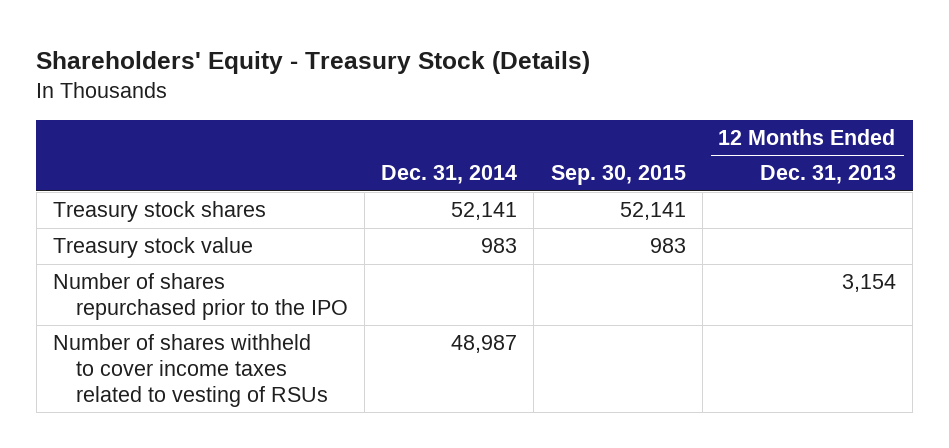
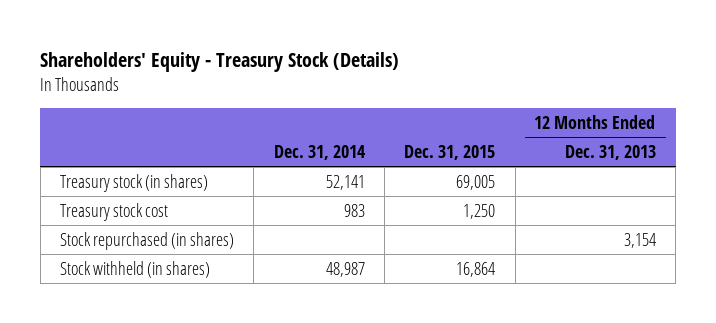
[550,165,686,186] Sep. 30, 2015 -> none
none -> [404,144,496,160] Dec. 31, 2015
[52,201,266,223] Treasury stock shares -> [60,173,209,192] Treasury stock (in shares)
[52,237,253,259] Treasury stock value -> [60,202,169,221] Treasury stock cost
[52,273,348,320] Number of shares repurchased prior to the IPO -> [60,231,235,250] Stock repurchased (in shares)
[52,334,328,407] Number of shares withheld to cover income taxes related to vesting of RSUs -> [60,260,211,278] Stock withheld (in shares)

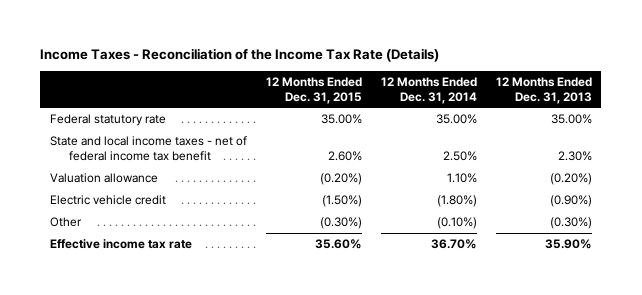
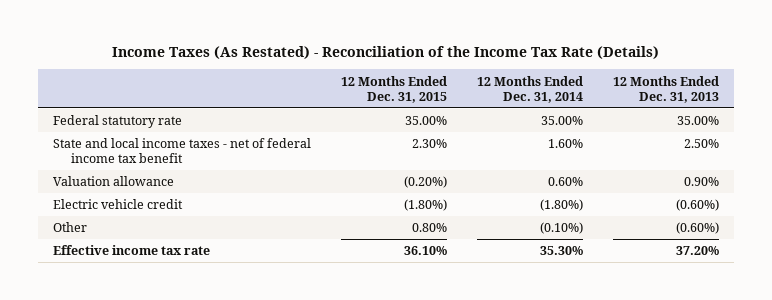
[40,47,440,62] Income Taxes - Reconciliation of the Income Tax Rate (Details) -> [111,46,659,60] Income Taxes (As Restated) - Reconciliation of the Income Tax Rate (Details)
[327,150,362,161] 2.60% -> [411,139,447,149] 2.30%
[442,150,477,161] 2.50% -> [547,139,583,149] 1.60%
[557,150,592,161] 2.30% -> [683,139,719,149] 2.50%
[446,173,477,184] 1.10% -> [547,177,583,187] 0.60%
[549,173,592,186] (0.20%) -> [683,177,719,187] 0.90%
[321,195,362,208] (1.50%) -> [403,199,447,212] (1.80%)
[549,195,592,208] (0.90%) -> [675,199,719,212] (0.60%)
[319,217,362,230] (0.30%) -> [411,223,447,233] 0.80%
[549,217,592,230] (0.30%) -> [675,222,719,235] (0.60%)
[314,239,362,250] 35.60% -> [403,246,447,256] 36.10%
[430,239,477,250] 36.70% -> [539,246,583,256] 35.30%
[544,239,592,250] 35.90% -> [675,246,719,256] 37.20%

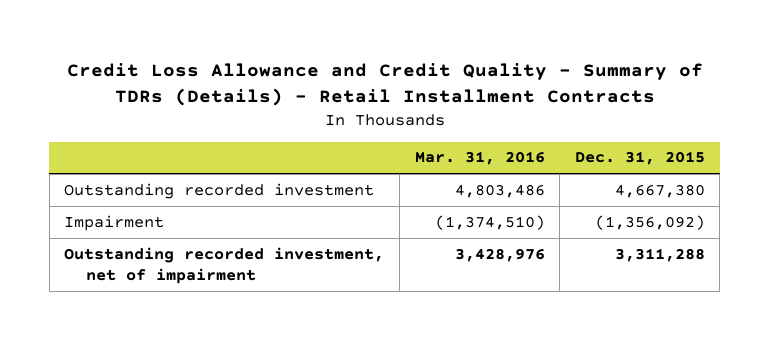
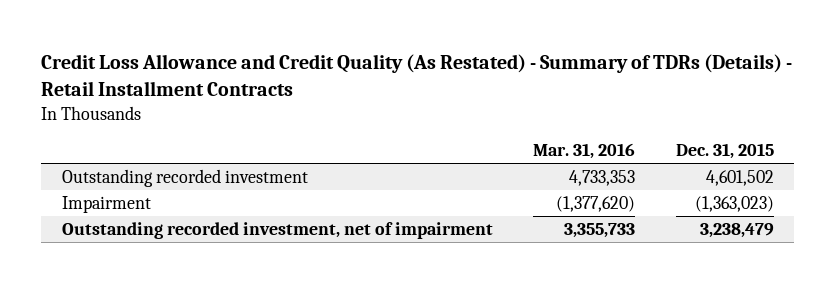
[66,62,703,106] Credit Loss Allowance and Credit Quality - Summary of TDRs (Details) - Retail Installment Contracts -> [41,53,793,96] Credit Loss Allowance and Credit Quality (As Restated) - Summary of TDRs (Details) - Retail Installment Contracts
[454,183,545,198] 4,803,486 -> [569,170,636,187] 4,733,353
[614,183,705,198] 4,667,380 -> [705,170,774,187] 4,601,502
[434,214,545,230] (1,374,510) -> [556,196,636,213] (1,377,620)
[594,214,705,230] (1,356,092) -> [694,196,774,213] (1,363,023)
[454,247,545,262] 3,428,976 -> [564,223,636,239] 3,355,733
[614,247,705,262] 3,311,288 -> [699,223,774,239] 3,238,479

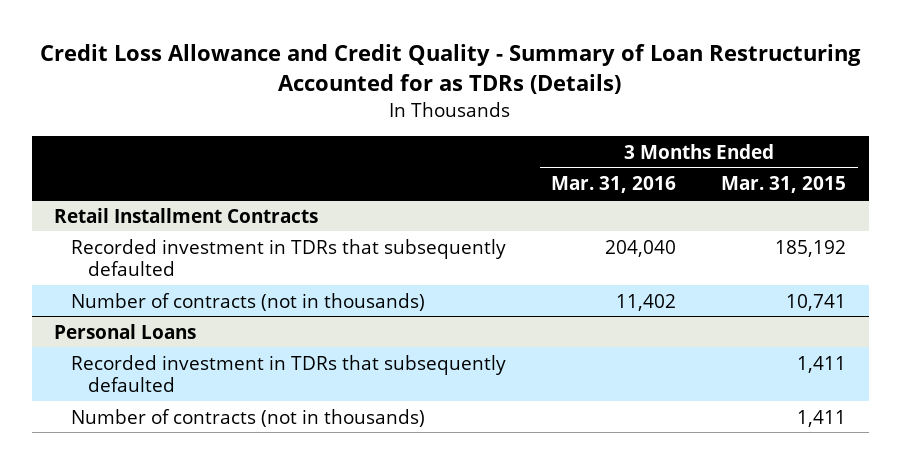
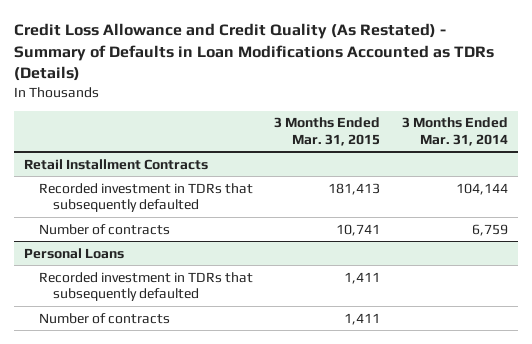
[40,44,862,95] Credit Loss Allowance and Credit Quality - Summary of Loan Restructuring Accounted for as TDRs (Details) -> [13,23,494,82] Credit Loss Allowance and Credit Quality (As Restated) - Summary of Defaults in Loan Modifications Accounted as TDRs (Details)
[551,176,677,194] Mar. 31, 2016 -> none
none -> [401,117,508,146] 3 Months Ended Mar. 31, 2014
[775,239,847,257] 185,192 -> [328,182,381,195] 181,413
[71,292,426,311] Number of contracts (not in thousands) -> [38,223,170,235] Number of contracts
[71,408,426,427] Number of contracts (not in thousands) -> [38,312,170,324] Number of contracts

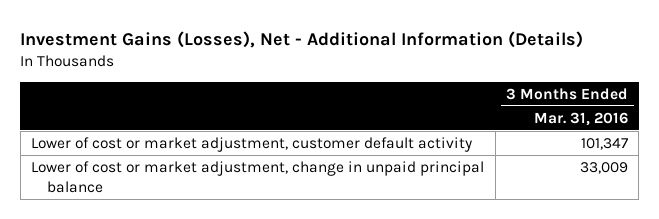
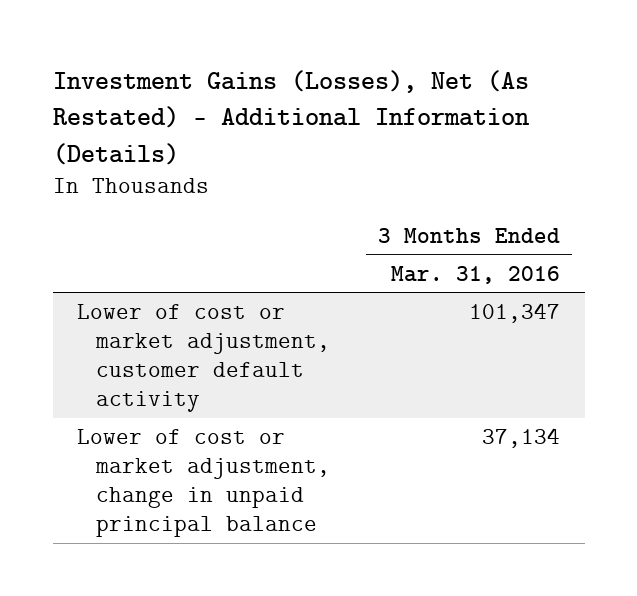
[20,30,584,48] Investment Gains (Losses), Net - Additional Information (Details) -> [52,70,530,165] Investment Gains (Losses), Net (As Restated) - Additional Information (Details)
[580,161,629,174] 33,009 -> [482,428,561,449] 37,134

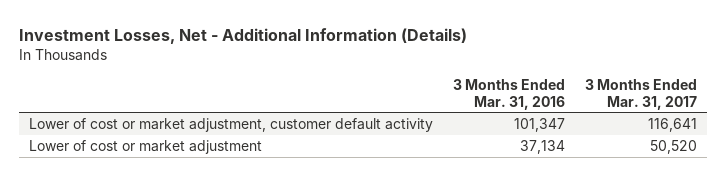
[52,70,530,165] Investment Gains (Losses), Net (As Restated) - Additional Information (Details) -> [18,27,467,44] Investment Losses, Net - Additional Information (Details)
none -> [585,78,698,110] 3 Months Ended Mar. 31, 2017
[77,429,330,538] Lower of cost or market adjustment, change in unpaid principal balance -> [28,139,262,154] Lower of cost or market adjustment

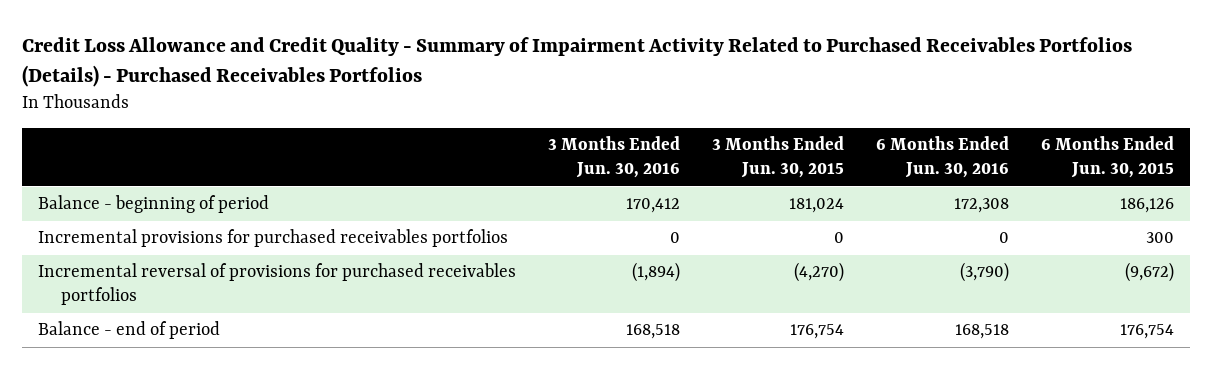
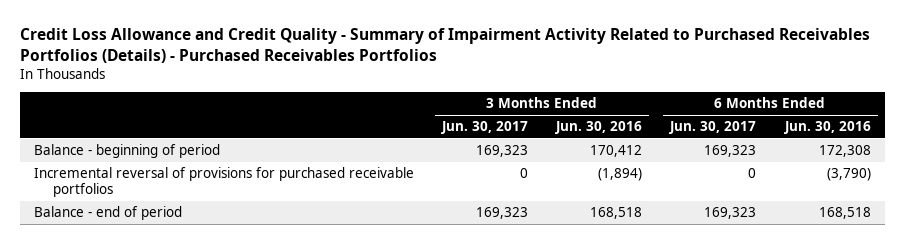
[711,136,844,179] 3 Months Ended Jun. 30, 2015 -> none
[1040,136,1174,179] 6 Months Ended Jun. 30, 2015 -> none
none -> [440,121,528,135] Jun. 30, 2017
none -> [669,121,757,135] Jun. 30, 2017
[37,229,508,248] Incremental provisions for purchased receivables portfolios -> none
[37,263,516,306] Incremental reversal of provisions for purchased receivables portfolios -> [33,167,414,198] Incremental reversal of provisions for purchased receivable portfolios

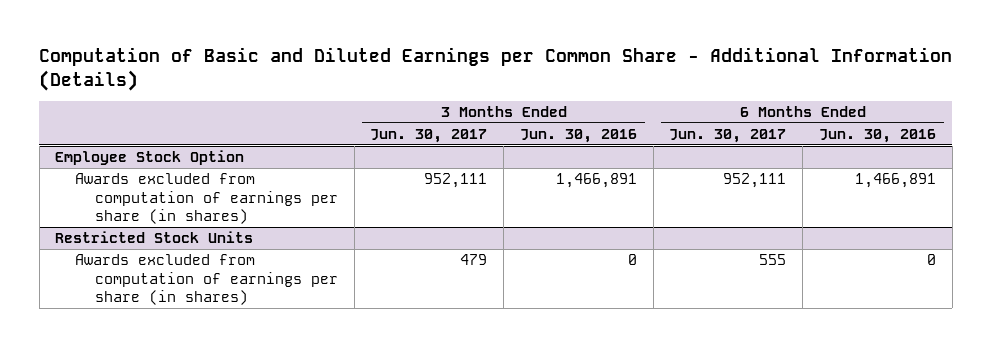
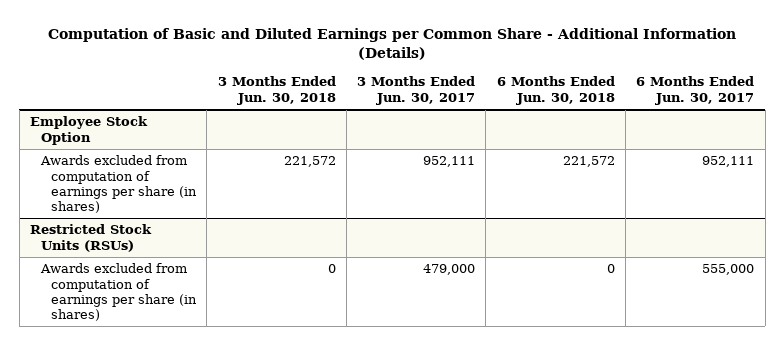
[519,128,637,143] Jun. 30, 2016 -> none
[818,128,936,143] Jun. 30, 2016 -> none
none -> [217,76,336,105] 3 Months Ended Jun. 30, 2018
none -> [496,76,615,105] 6 Months Ended Jun. 30, 2018
[55,231,254,244] Restricted Stock Units -> [30,224,153,252] Restricted Stock Units (RSUs)
[460,254,488,266] 479 -> [423,264,476,276] 479,000
[759,254,787,266] 555 -> [702,264,755,276] 555,000

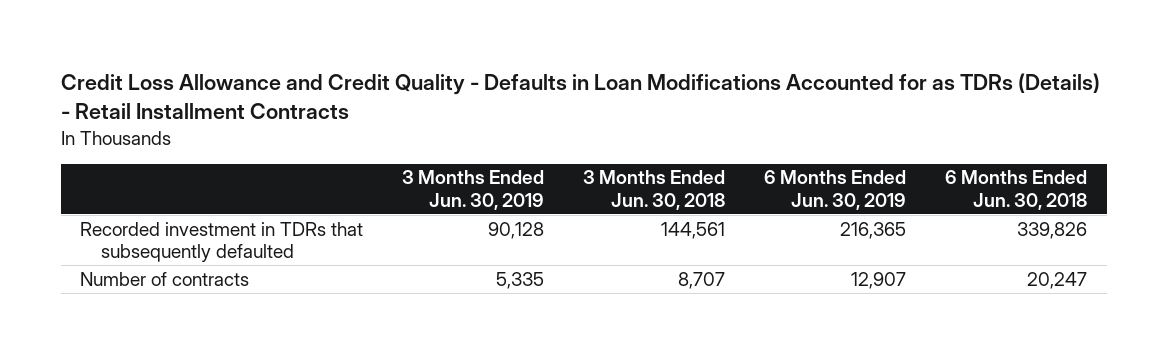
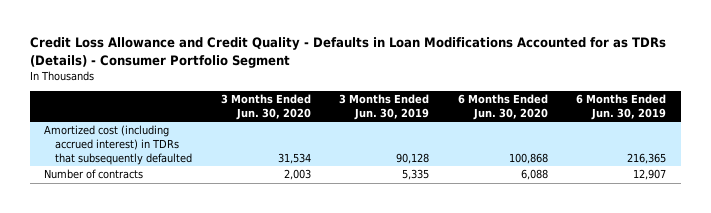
[60,73,1100,120] Credit Loss Allowance and Credit Quality - Defaults in Loan Modifications Accounted for as TDRs (Details) - Retail Installment Contracts -> [30,37,667,68] Credit Loss Allowance and Credit Quality - Defaults in Loan Modifications Accounted for as TDRs (Details) - Consumer Portfolio Segment
[583,170,726,210] 3 Months Ended Jun. 30, 2018 -> none
[945,170,1088,210] 6 Months Ended Jun. 30, 2018 -> none
none -> [220,94,311,121] 3 Months Ended Jun. 30, 2020
none -> [457,94,548,121] 6 Months Ended Jun. 30, 2020
[80,221,364,263] Recorded investment in TDRs that subsequently defaulted -> [44,125,193,166] Amortized cost (including accrued interest) in TDRs that subsequently defaulted

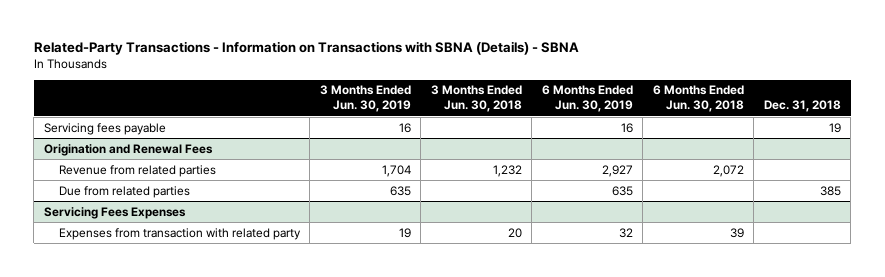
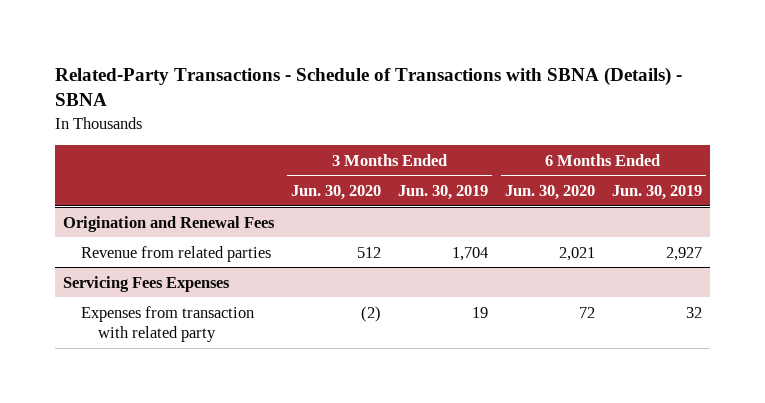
[33,40,579,55] Related-Party Transactions - Information on Transactions with SBNA (Details) - SBNA -> [55,66,683,107] Related-Party Transactions - Schedule of Transactions with SBNA (Details) - SBNA
[430,85,522,113] 3 Months Ended Jun. 30, 2018 -> none
[652,85,744,113] 6 Months Ended Jun. 30, 2018 -> none
[763,100,841,113] Dec. 31, 2018 -> none
none -> [291,184,382,200] Jun. 30, 2020
none -> [504,184,595,200] Jun. 30, 2020
[43,122,166,135] Servicing fees payable -> none
[58,185,190,198] Due from related parties -> none

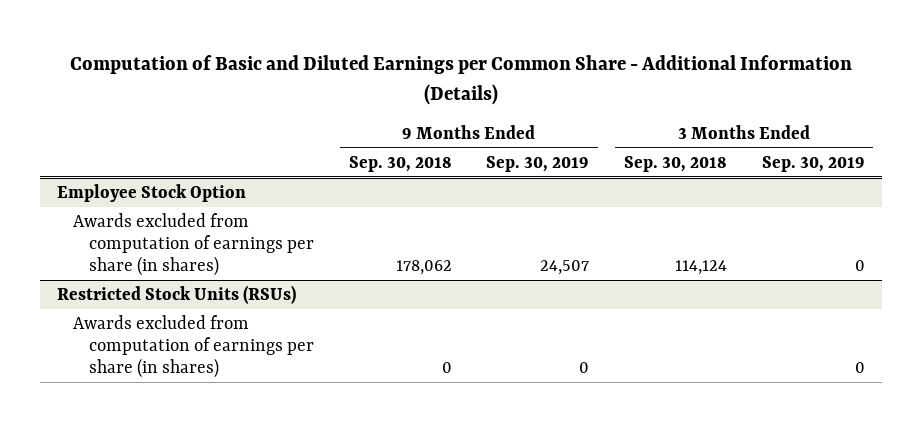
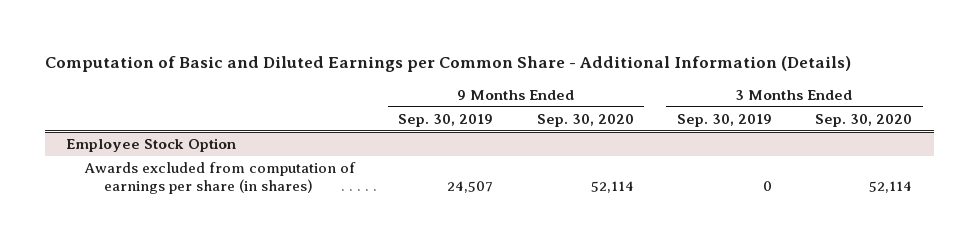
[348,155,452,172] Sep. 30, 2018 -> none
[623,155,727,172] Sep. 30, 2018 -> none
none -> [536,113,634,127] Sep. 30, 2020
none -> [814,113,912,127] Sep. 30, 2020
[57,284,297,304] Restricted Stock Units (RSUs) -> none
[73,314,314,379] Awards excluded from computation of earnings per share (in shares) -> none

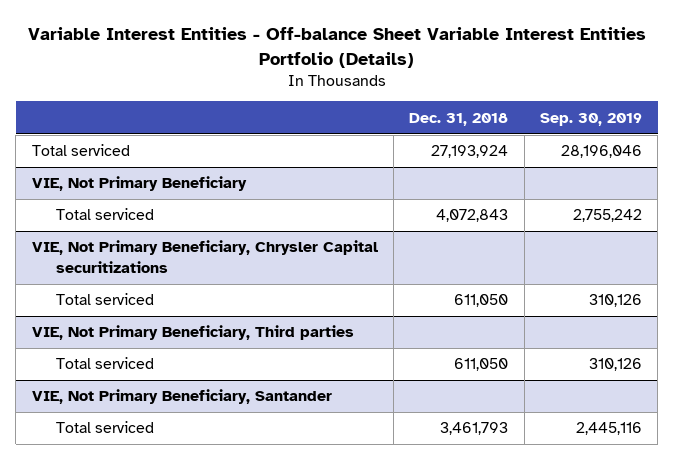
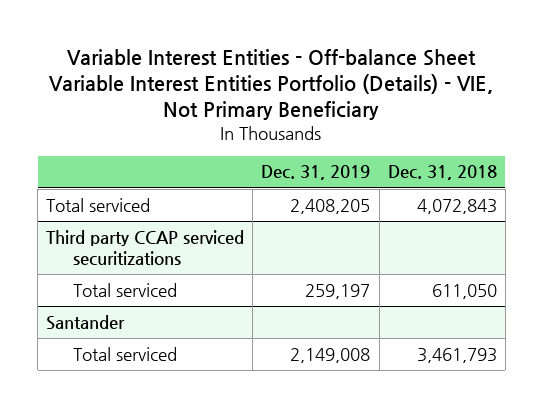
[27,27,646,68] Variable Interest Entities - Off-balance Sheet Variable Interest Entities Portfolio (Details) -> [49,48,494,121] Variable Interest Entities - Off-balance Sheet Variable Interest Entities Portfolio (Details) - VIE, Not Primary Beneficiary
[540,112,643,126] Sep. 30, 2019 -> none
none -> [261,165,371,181] Dec. 31, 2019
[31,144,130,157] Total serviced -> none
[31,176,247,192] VIE, Not Primary Beneficiary -> none
[31,240,378,273] VIE, Not Primary Beneficiary, Chrysler Capital securitizations -> none
[55,293,154,306] Total serviced -> none
[31,325,354,341] VIE, Not Primary Beneficiary, Third parties -> none
none -> [46,229,245,267] Third party CCAP serviced securitizations
[31,389,332,405] VIE, Not Primary Beneficiary, Santander -> none
none -> [46,314,126,330] Santander

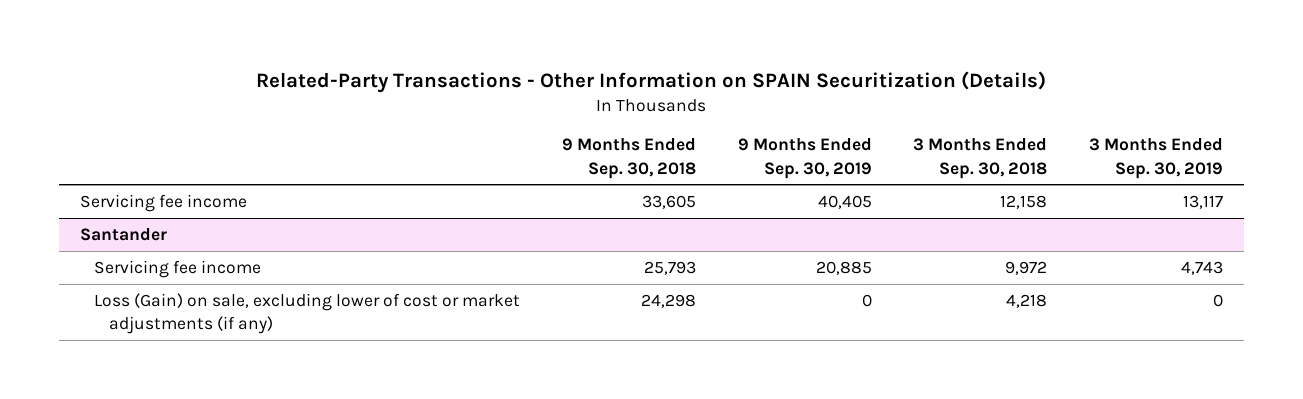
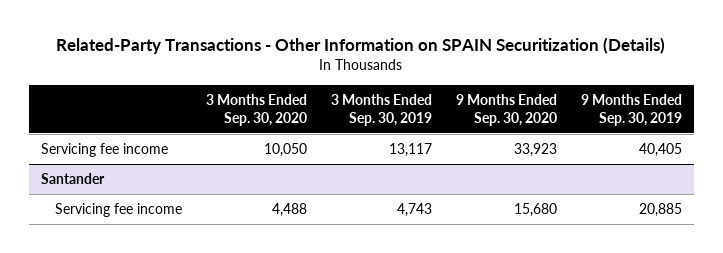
[562,138,697,179] 9 Months Ended Sep. 30, 2018 -> none
[913,138,1048,179] 3 Months Ended Sep. 30, 2018 -> none
none -> [205,93,307,127] 3 Months Ended Sep. 30, 2020
none -> [455,93,557,127] 9 Months Ended Sep. 30, 2020
[94,292,521,335] Loss (Gain) on sale, excluding lower of cost or market adjustments (if any) -> none

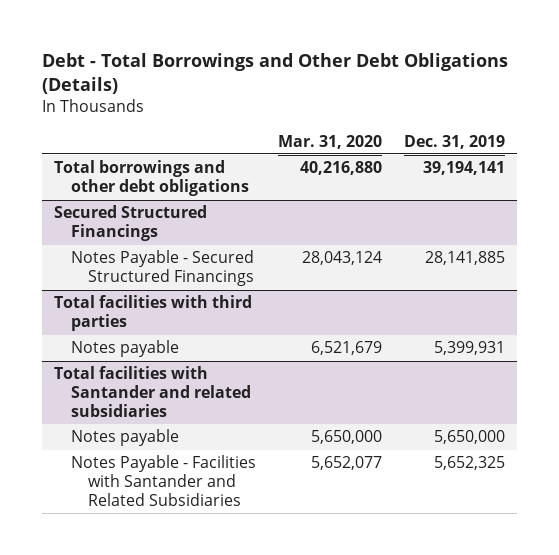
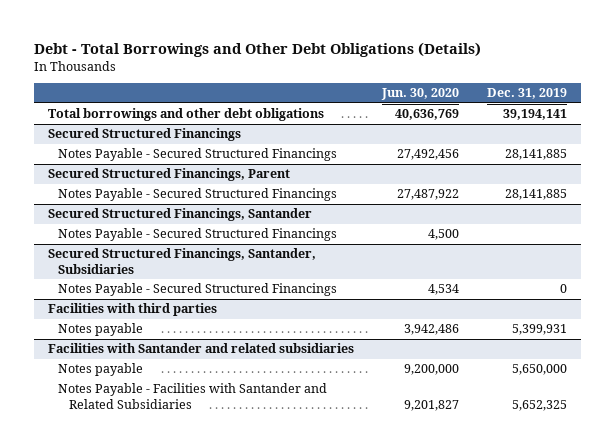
[277,134,382,149] Mar. 31, 2020 -> none
none -> [381,88,460,101] Jun. 30, 2020
none -> [48,168,291,182] Secured Structured Financings, Parent
none -> [58,188,338,202] Notes Payable - Secured Structured Financings
none -> [48,208,313,222] Secured Structured Financings, Santander
none -> [58,228,338,242] Notes Payable - Secured Structured Financings
none -> [48,248,317,274] Secured Structured Financings, Santander, Subsidiaries
none -> [58,283,338,297] Notes Payable - Secured Structured Financings
[53,295,252,332] Total facilities with third parties -> [48,303,218,317] Facilities with third parties
[53,366,251,417] Total facilities with Santander and related subsidiaries -> [48,343,355,354] Facilities with Santander and related subsidiaries

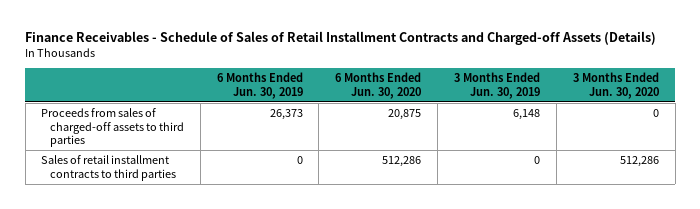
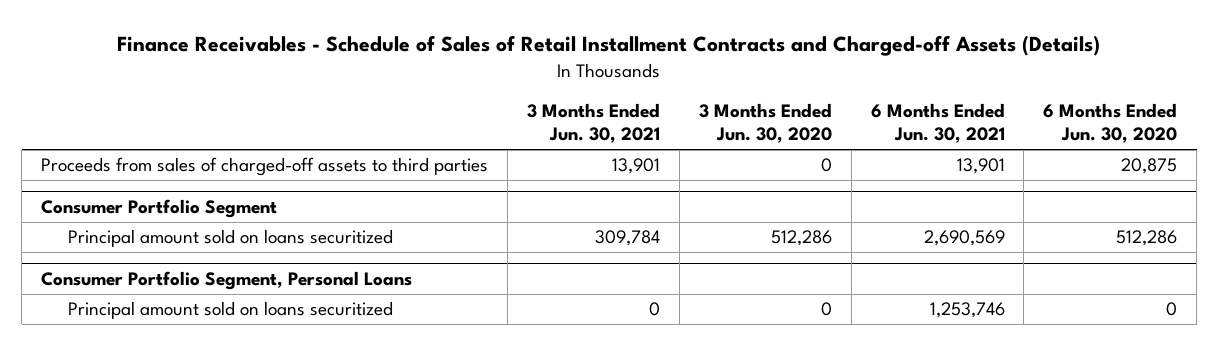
[216,72,303,99] 6 Months Ended Jun. 30, 2019 -> none
[454,72,541,99] 3 Months Ended Jun. 30, 2019 -> none
none -> [527,102,661,144] 3 Months Ended Jun. 30, 2021
none -> [870,102,1005,144] 6 Months Ended Jun. 30, 2021
none -> [41,198,278,218] Consumer Portfolio Segment
[41,155,176,181] Sales of retail installment contracts to third parties -> [68,229,394,248] Principal amount sold on loans securitized
none -> [41,270,413,290] Consumer Portfolio Segment, Personal Loans
none -> [68,301,394,320] Principal amount sold on loans securitized

